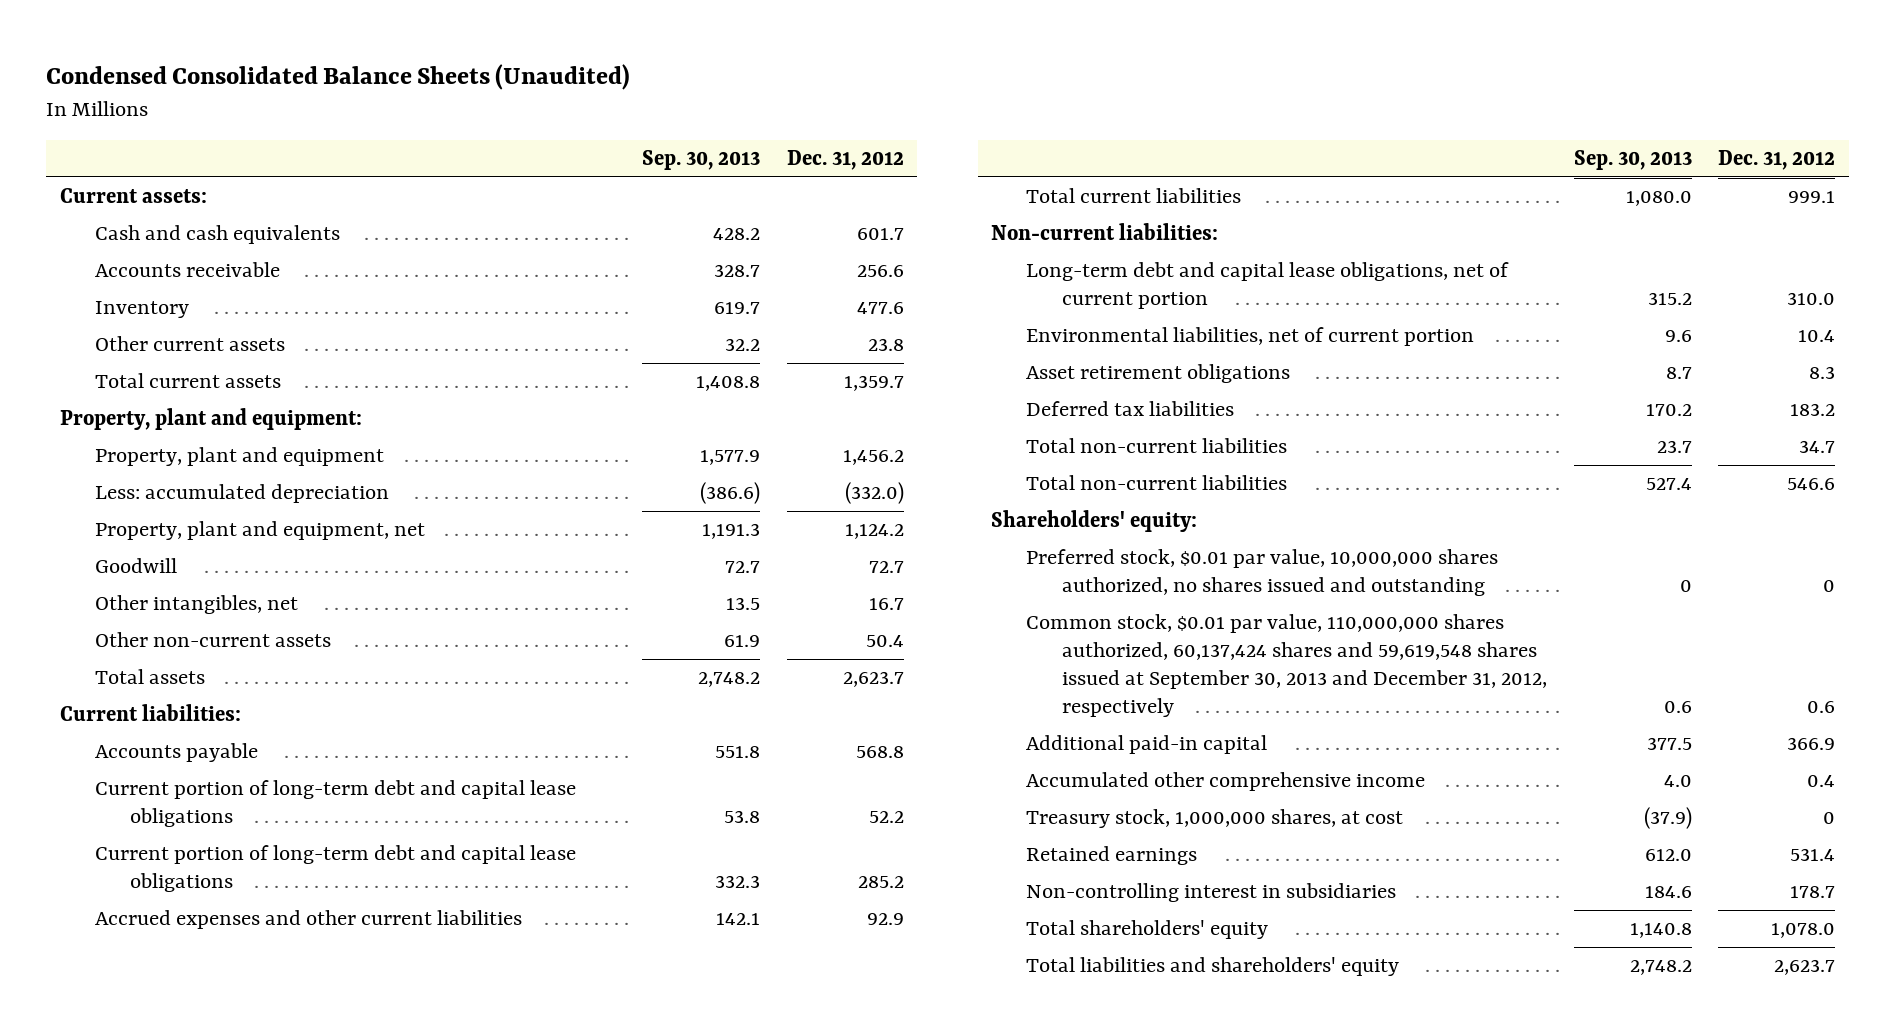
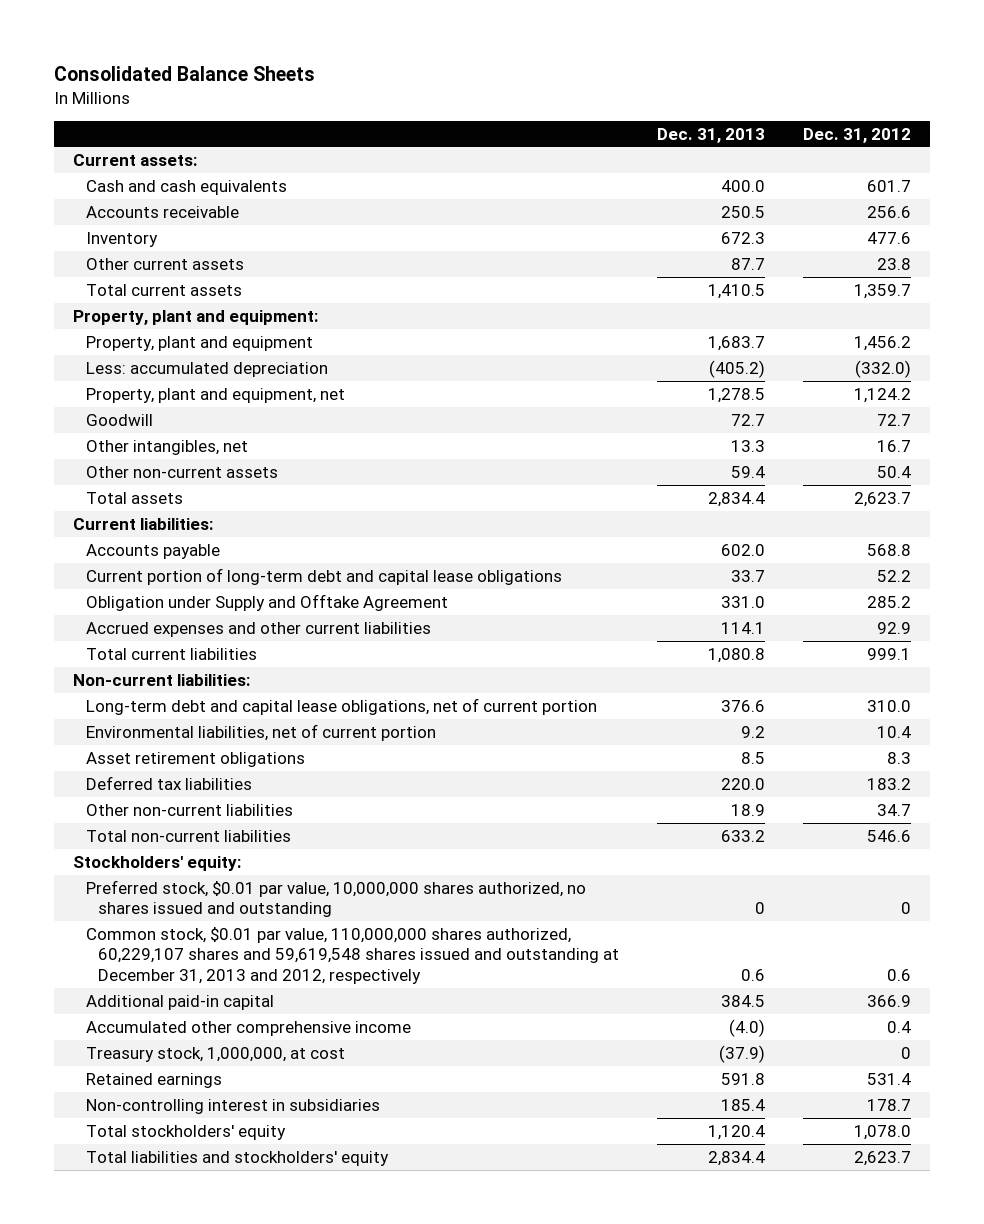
[46,63,631,90] Condensed Consolidated Balance Sheets (Unaudited) -> [54,65,316,81] Consolidated Balance Sheets
[642,150,761,171] Sep. 30, 2013 -> none
none -> [656,127,765,143] Dec. 31, 2013
[95,845,577,893] Current portion of long-term debt and capital lease obligations -> [85,593,448,611] Obligation under Supply and Offtake Agreement
[1026,438,1288,454] Total non-current liabilities -> [85,803,293,816] Other non-current liabilities
[991,510,1198,533] Shareholders' equity: -> [73,855,242,871] Stockholders' equity:
[1026,614,1547,718] Common stock, $0.01 par value, 110,000,000 shares authorized, 60,137,424 shares and 59,619,548 shares issued at September 30, 2013 and December 31, 2012, respectively -> [85,926,619,984] Common stock, $0.01 par value, 110,000,000 shares authorized, 60,229,107 shares and 59,619,548 shares issued and outstanding at December 31, 2013 and 2012, respectively
[1026,809,1404,829] Treasury stock, 1,000,000 shares, at cost -> [85,1046,345,1062] Treasury stock, 1,000,000, at cost
[1026,920,1269,940] Total shareholders' equity -> [85,1124,286,1140] Total stockholders' equity
[1026,957,1400,977] Total liabilities and shareholders' equity -> [85,1150,389,1166] Total liabilities and stockholders' equity

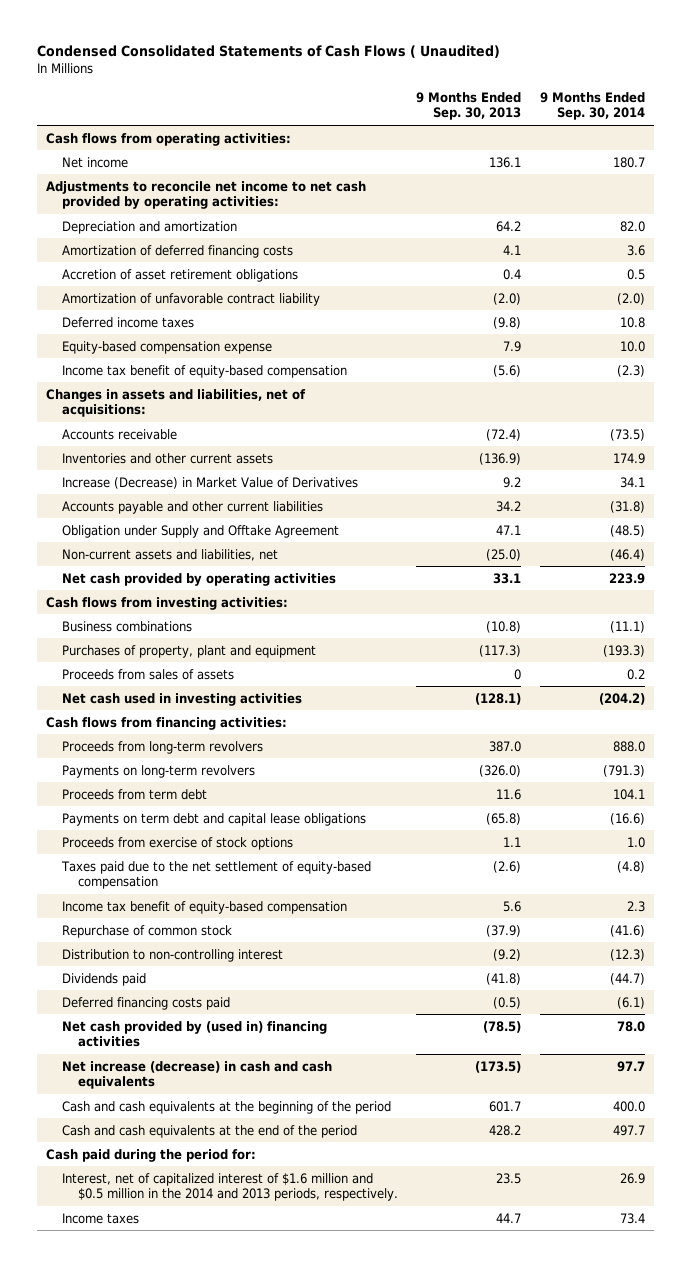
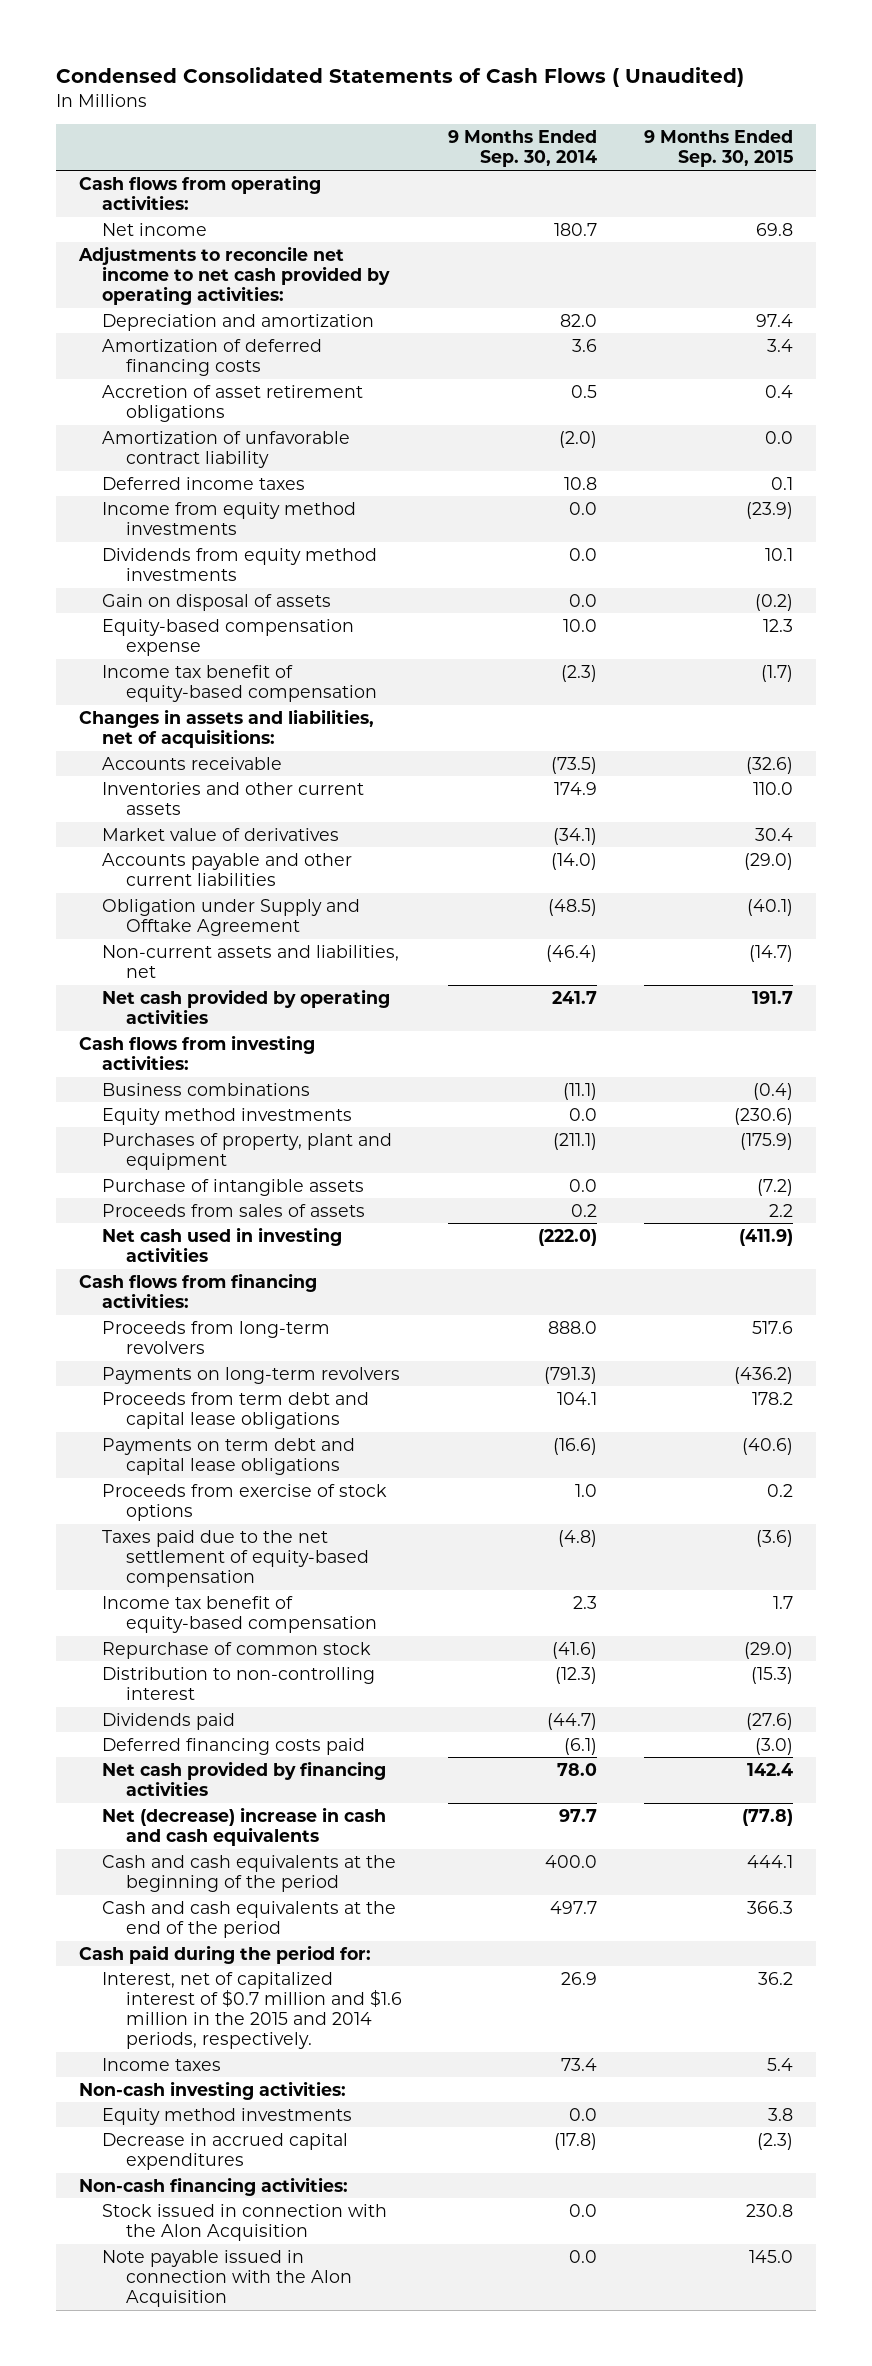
[416,91,522,121] 9 Months Ended Sep. 30, 2013 -> none
none -> [644,130,794,168] 9 Months Ended Sep. 30, 2015
none -> [102,501,357,536] Income from equity method investments
none -> [102,547,378,582] Dividends from equity method investments
none -> [102,593,332,611] Gain on disposal of assets
[62,476,359,489] Increase (Decrease) in Market Value of Derivatives -> [102,827,340,841] Market value of derivatives
[619,476,645,488] 34.1 -> [553,827,598,845] (34.1)
[609,500,645,513] (31.8) -> [551,852,598,870] (14.0)
[608,572,645,584] 223.9 -> [552,990,598,1004] 241.7
none -> [102,1107,353,1125] Equity method investments
[602,644,645,657] (193.3) -> [553,1132,598,1150] (211.1)
none -> [102,1178,365,1196] Purchase of intangible assets
[598,692,645,705] (204.2) -> [538,1228,598,1246] (222.0)
[62,788,208,800] Proceeds from term debt -> [102,1391,370,1430] Proceeds from term debt and capital lease obligations
[62,1020,328,1048] Net cash provided by (used in) financing activities -> [102,1760,387,1797] Net cash provided by financing activities
[62,1060,333,1090] Net increase (decrease) in cash and cash equivalents -> [102,1806,387,1847] Net (decrease) increase in cash and cash equivalents
[62,1172,398,1202] Interest, net of capitalized interest of $1.6 million and $0.5 million in the 2014 and 2013 periods, respectively. -> [102,1971,402,2050] Interest, net of capitalized interest of $0.7 million and $1.6 million in the 2015 and 2014 periods, respectively.
none -> [79,2080,347,2100] Non-cash investing activities:
none -> [102,2107,353,2125] Equity method investments
none -> [102,2132,349,2171] Decrease in accrued capital expenditures
none -> [79,2176,349,2196] Non-cash financing activities:
none -> [102,2203,388,2242] Stock issued in connection with the Alon Acquisition
none -> [102,2249,352,2308] Note payable issued in connection with the Alon Acquisition

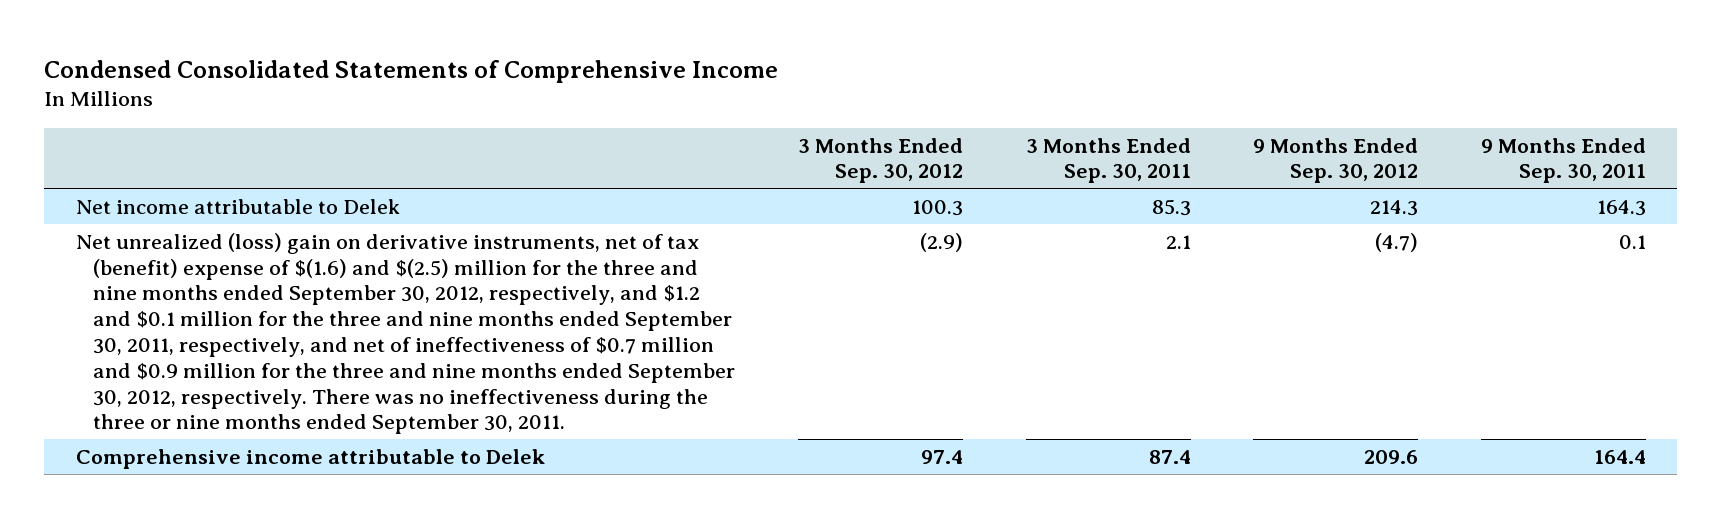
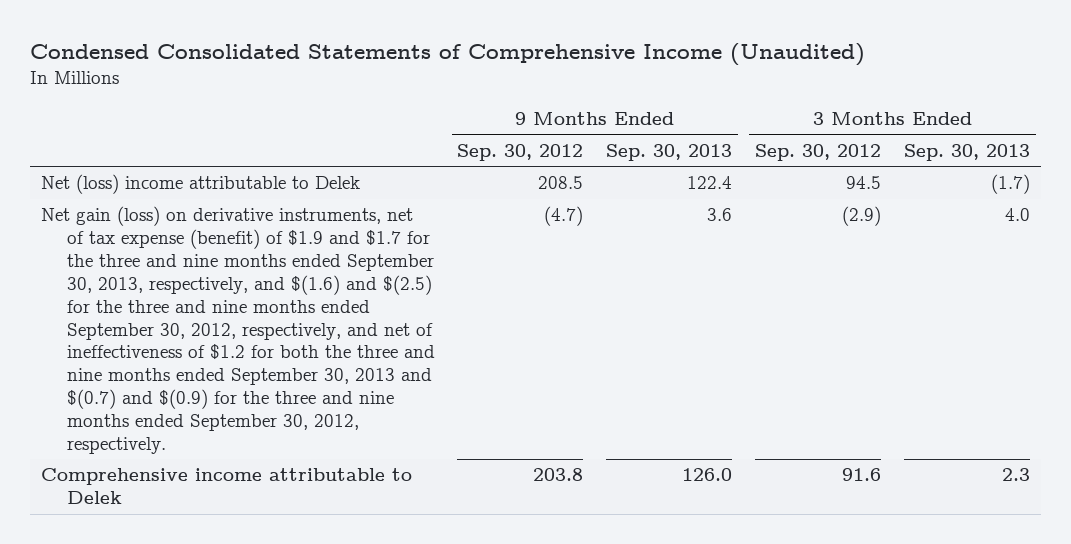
[44,59,779,83] Condensed Consolidated Statements of Comprehensive Income -> [29,42,865,66] Condensed Consolidated Statements of Comprehensive Income (Unaudited)
[1025,137,1191,184] 3 Months Ended Sep. 30, 2011 -> none
[1480,137,1646,184] 9 Months Ended Sep. 30, 2011 -> none
none -> [606,143,733,161] Sep. 30, 2013
none -> [904,143,1031,161] Sep. 30, 2013
[75,198,400,214] Net income attributable to Delek -> [40,174,360,195] Net (loss) income attributable to Delek
[911,199,963,216] 100.3 -> [846,176,882,190] 94.5
[1370,199,1419,216] 214.3 -> [538,176,584,190] 208.5
[75,232,736,435] Net unrealized (loss) gain on derivative instruments, net of tax (benefit) expense of $(1.6) and $(2.5) million for the three and nine months ended September 30, 2012, respectively, and $1.2 and $0.1 million for the three and nine months ended September 30, 2011, respectively, and net of ineffectiveness of $0.7 million and $0.9 million for the three and nine months ended September 30, 2012, respectively. There was no ineffectiveness during the three or nine months ended September 30, 2011. -> [40,206,435,454] Net gain (loss) on derivative instruments, net of tax expense (benefit) of $1.9 and $1.7 for the three and nine months ended September 30, 2013, respectively, and $(1.6) and $(2.5) for the three and nine months ended September 30, 2012, respectively, and net of ineffectiveness of $1.2 for both the three and nine months ended September 30, 2013 and $(0.7) and $(0.9) for the three and nine months ended September 30, 2012, respectively.
[920,449,963,464] 97.4 -> [842,468,882,482] 91.6
[1364,449,1419,464] 209.6 -> [533,468,584,482] 203.8

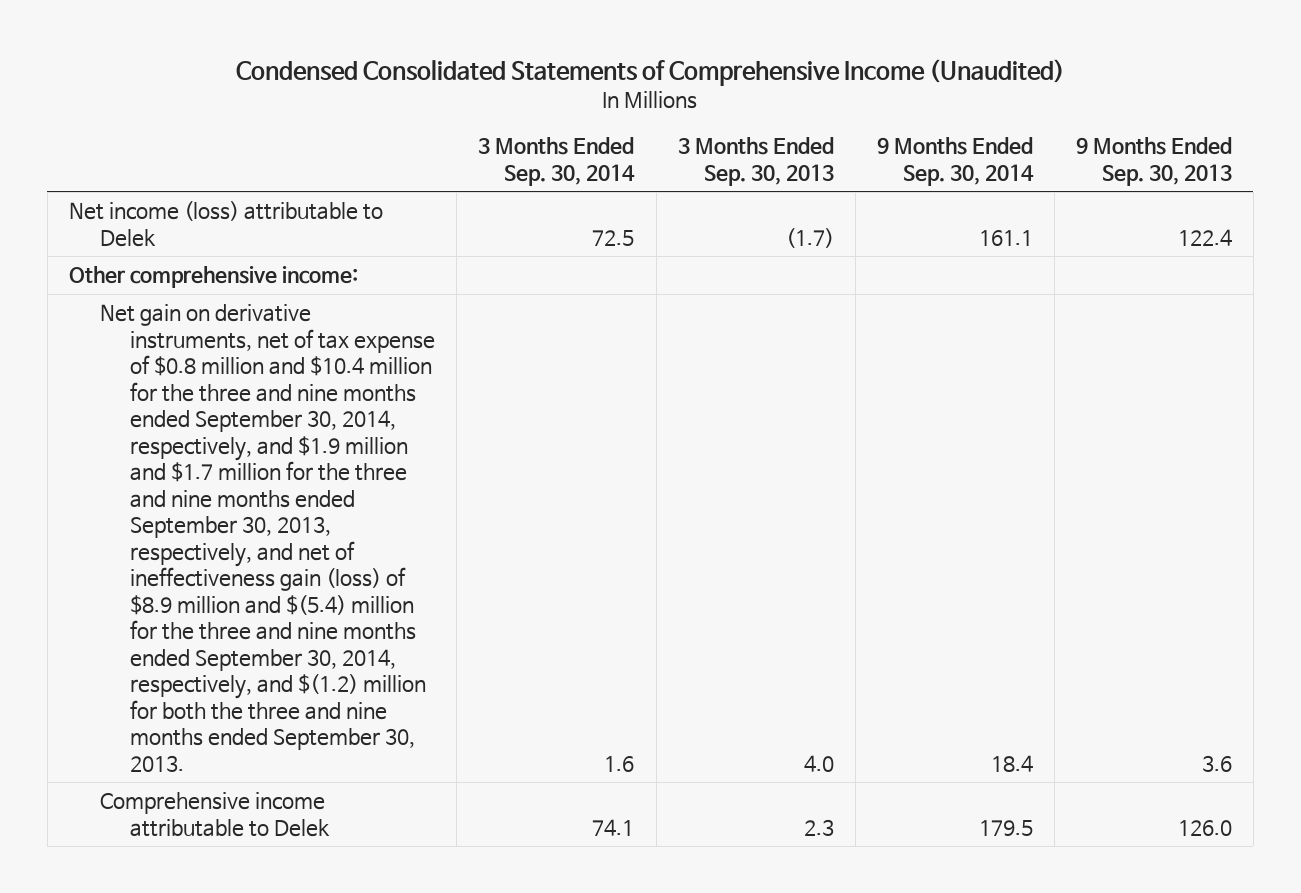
[457,143,584,161] Sep. 30, 2012 -> none
[755,143,882,161] Sep. 30, 2012 -> none
none -> [478,137,636,186] 3 Months Ended Sep. 30, 2014
none -> [876,137,1034,186] 9 Months Ended Sep. 30, 2014
[40,174,360,195] Net (loss) income attributable to Delek -> [68,201,383,247] Net income (loss) attributable to Delek
none -> [68,266,358,289] Other comprehensive income:
[40,206,435,454] Net gain (loss) on derivative instruments, net of tax expense (benefit) of $1.9 and $1.7 for the three and nine months ended September 30, 2013, respectively, and $(1.6) and $(2.5) for the three and nine months ended September 30, 2012, respectively, and net of ineffectiveness of $1.2 for both the three and nine months ended September 30, 2013 and $(0.7) and $(0.9) for the three and nine months ended September 30, 2012, respectively. -> [99,304,436,772] Net gain on derivative instruments, net of tax expense of $0.8 million and $10.4 million for the three and nine months ended September 30, 2014, respectively, and $1.9 million and $1.7 million for the three and nine months ended September 30, 2013, respectively, and net of ineffectiveness gain (loss) of $8.9 million and $(5.4) million for the three and nine months ended September 30, 2014, respectively, and $(1.2) million for both the three and nine months ended September 30, 2013.

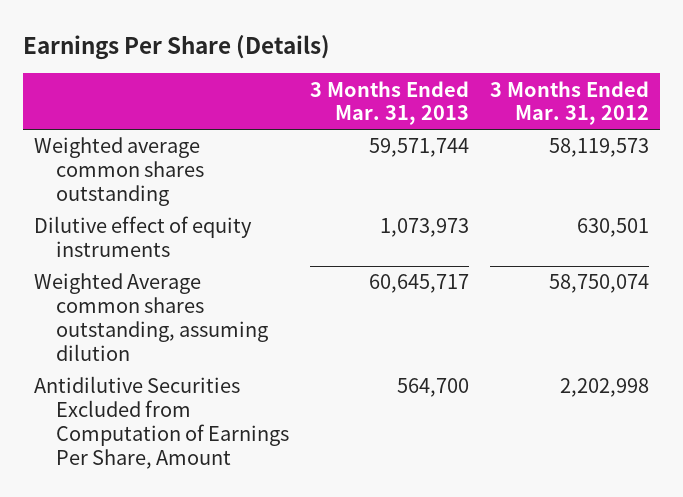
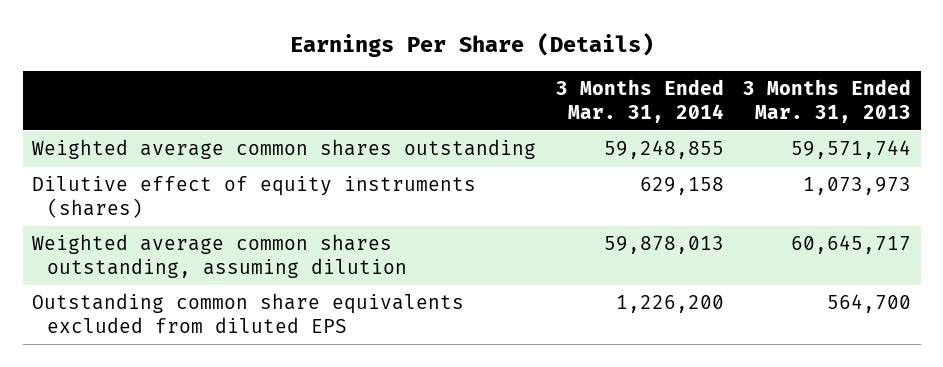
[490,80,650,126] 3 Months Ended Mar. 31, 2012 -> none
none -> [555,78,724,123] 3 Months Ended Mar. 31, 2014
[33,216,252,258] Dilutive effect of equity instruments -> [32,176,477,219] Dilutive effect of equity instruments (shares)
[33,273,268,361] Weighted Average common shares outstanding, assuming dilution -> [32,234,407,279] Weighted average common shares outstanding, assuming dilution
[33,376,289,469] Antidilutive Securities Excluded from Computation of Earnings Per Share, Amount -> [32,293,465,334] Outstanding common share equivalents excluded from diluted EPS

